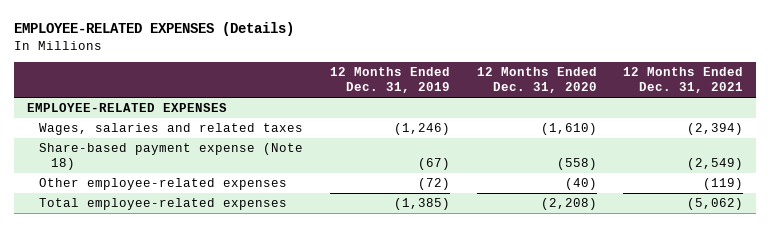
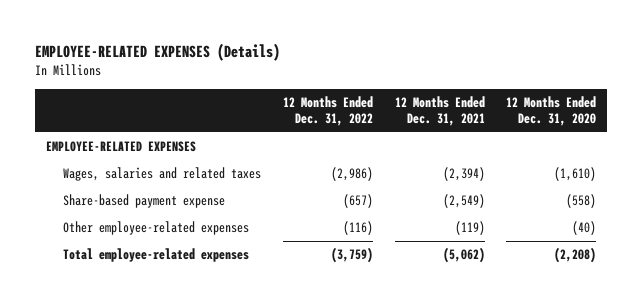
[329,67,450,94] 12 Months Ended Dec. 31, 2019 -> none
none -> [282,95,373,127] 12 Months Ended Dec. 31, 2022
[39,143,304,171] Share-based payment expense (Note 18) -> [63,194,226,209] Share-based payment expense

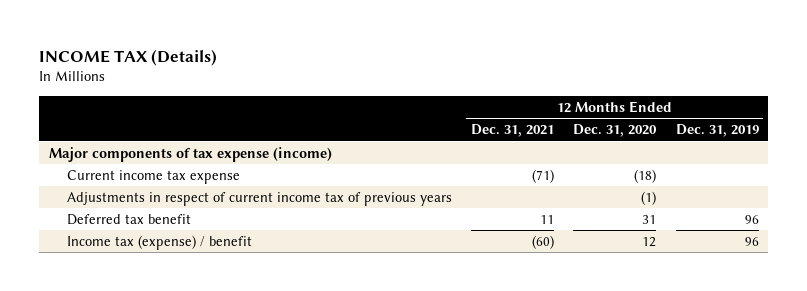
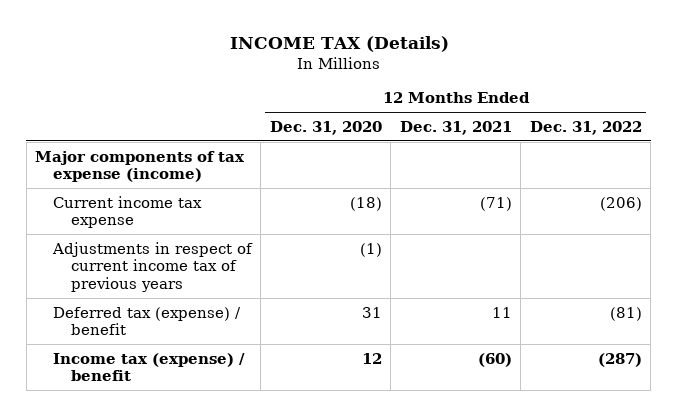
[675,124,759,138] Dec. 31, 2019 -> none
none -> [529,120,642,135] Dec. 31, 2022
[67,213,192,225] Deferred tax benefit -> [52,306,241,336] Deferred tax (expense) / benefit

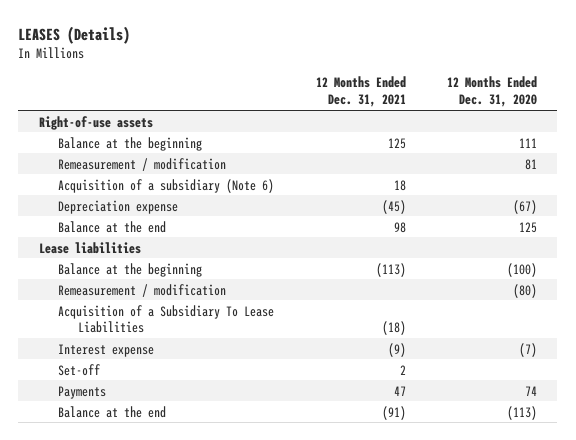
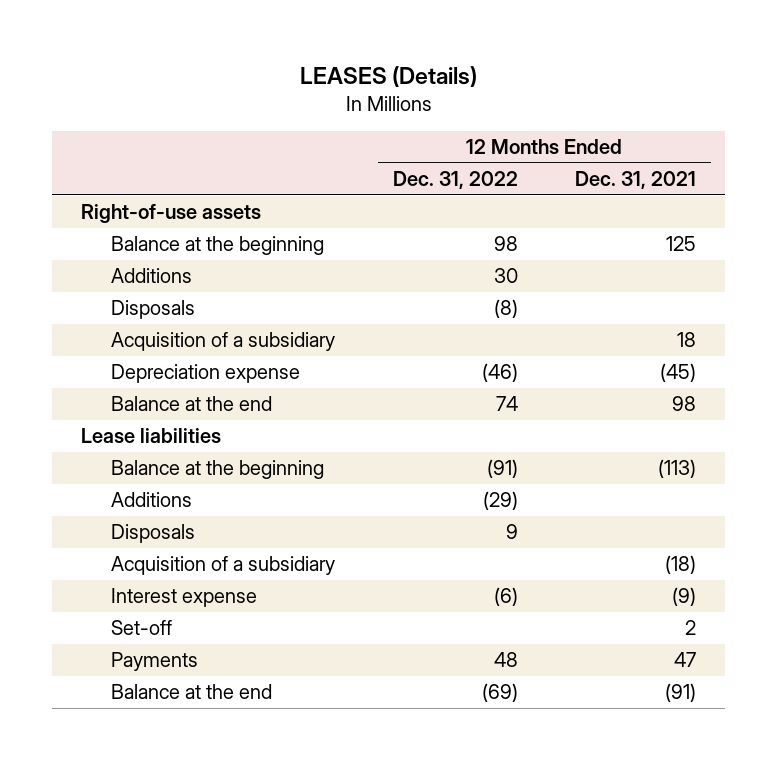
[446,76,537,108] 12 Months Ended Dec. 31, 2020 -> none
none -> [392,171,518,190] Dec. 31, 2022
[58,157,227,171] Remeasurement / modification -> none
none -> [110,268,192,284] Additions
none -> [110,300,195,320] Disposals
[58,178,275,193] Acquisition of a subsidiary (Note 6) -> [110,332,335,352] Acquisition of a subsidiary
[58,283,227,297] Remeasurement / modification -> none
none -> [110,492,192,508] Additions
none -> [110,524,195,544] Disposals
[58,304,275,334] Acquisition of a Subsidiary To Lease Liabilities -> [110,556,335,576] Acquisition of a subsidiary

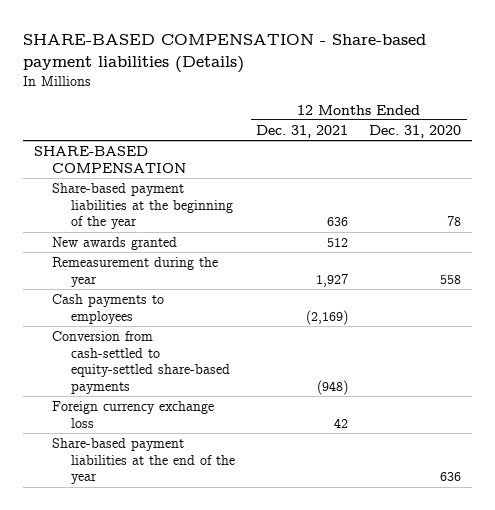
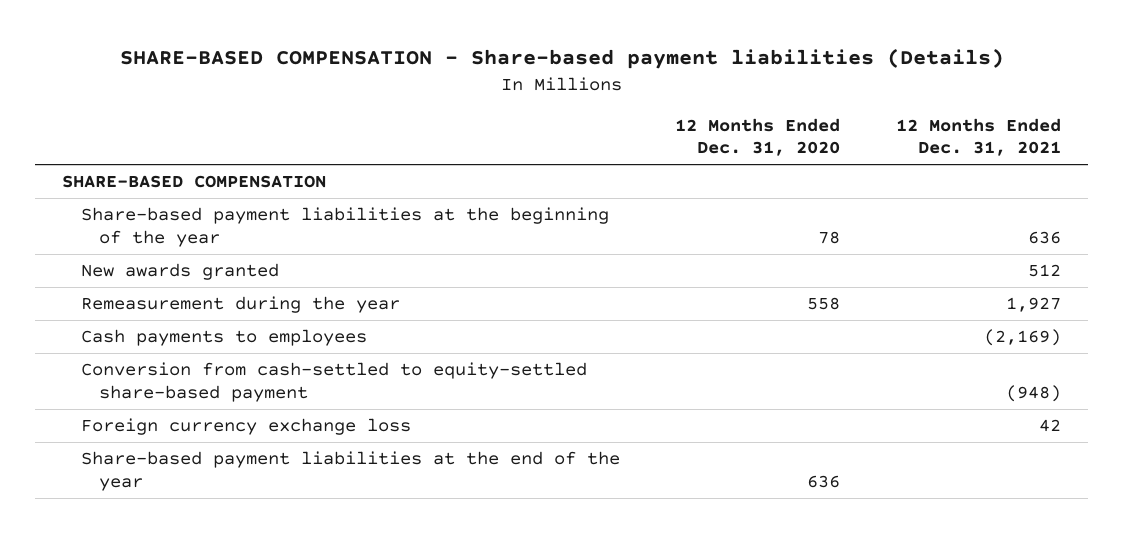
[52,330,230,395] Conversion from cash-settled to equity-settled share-based payments -> [80,362,587,402] Conversion from cash-settled to equity-settled share-based payment

